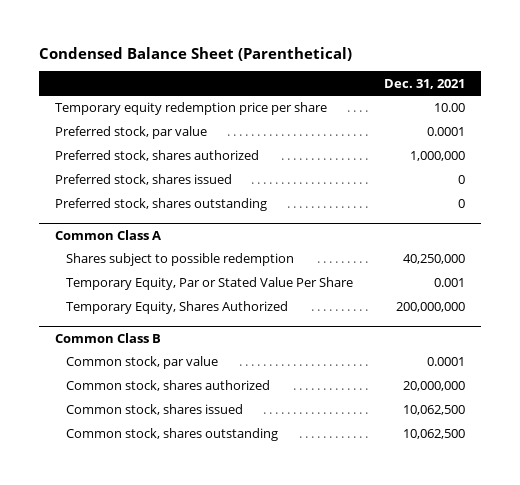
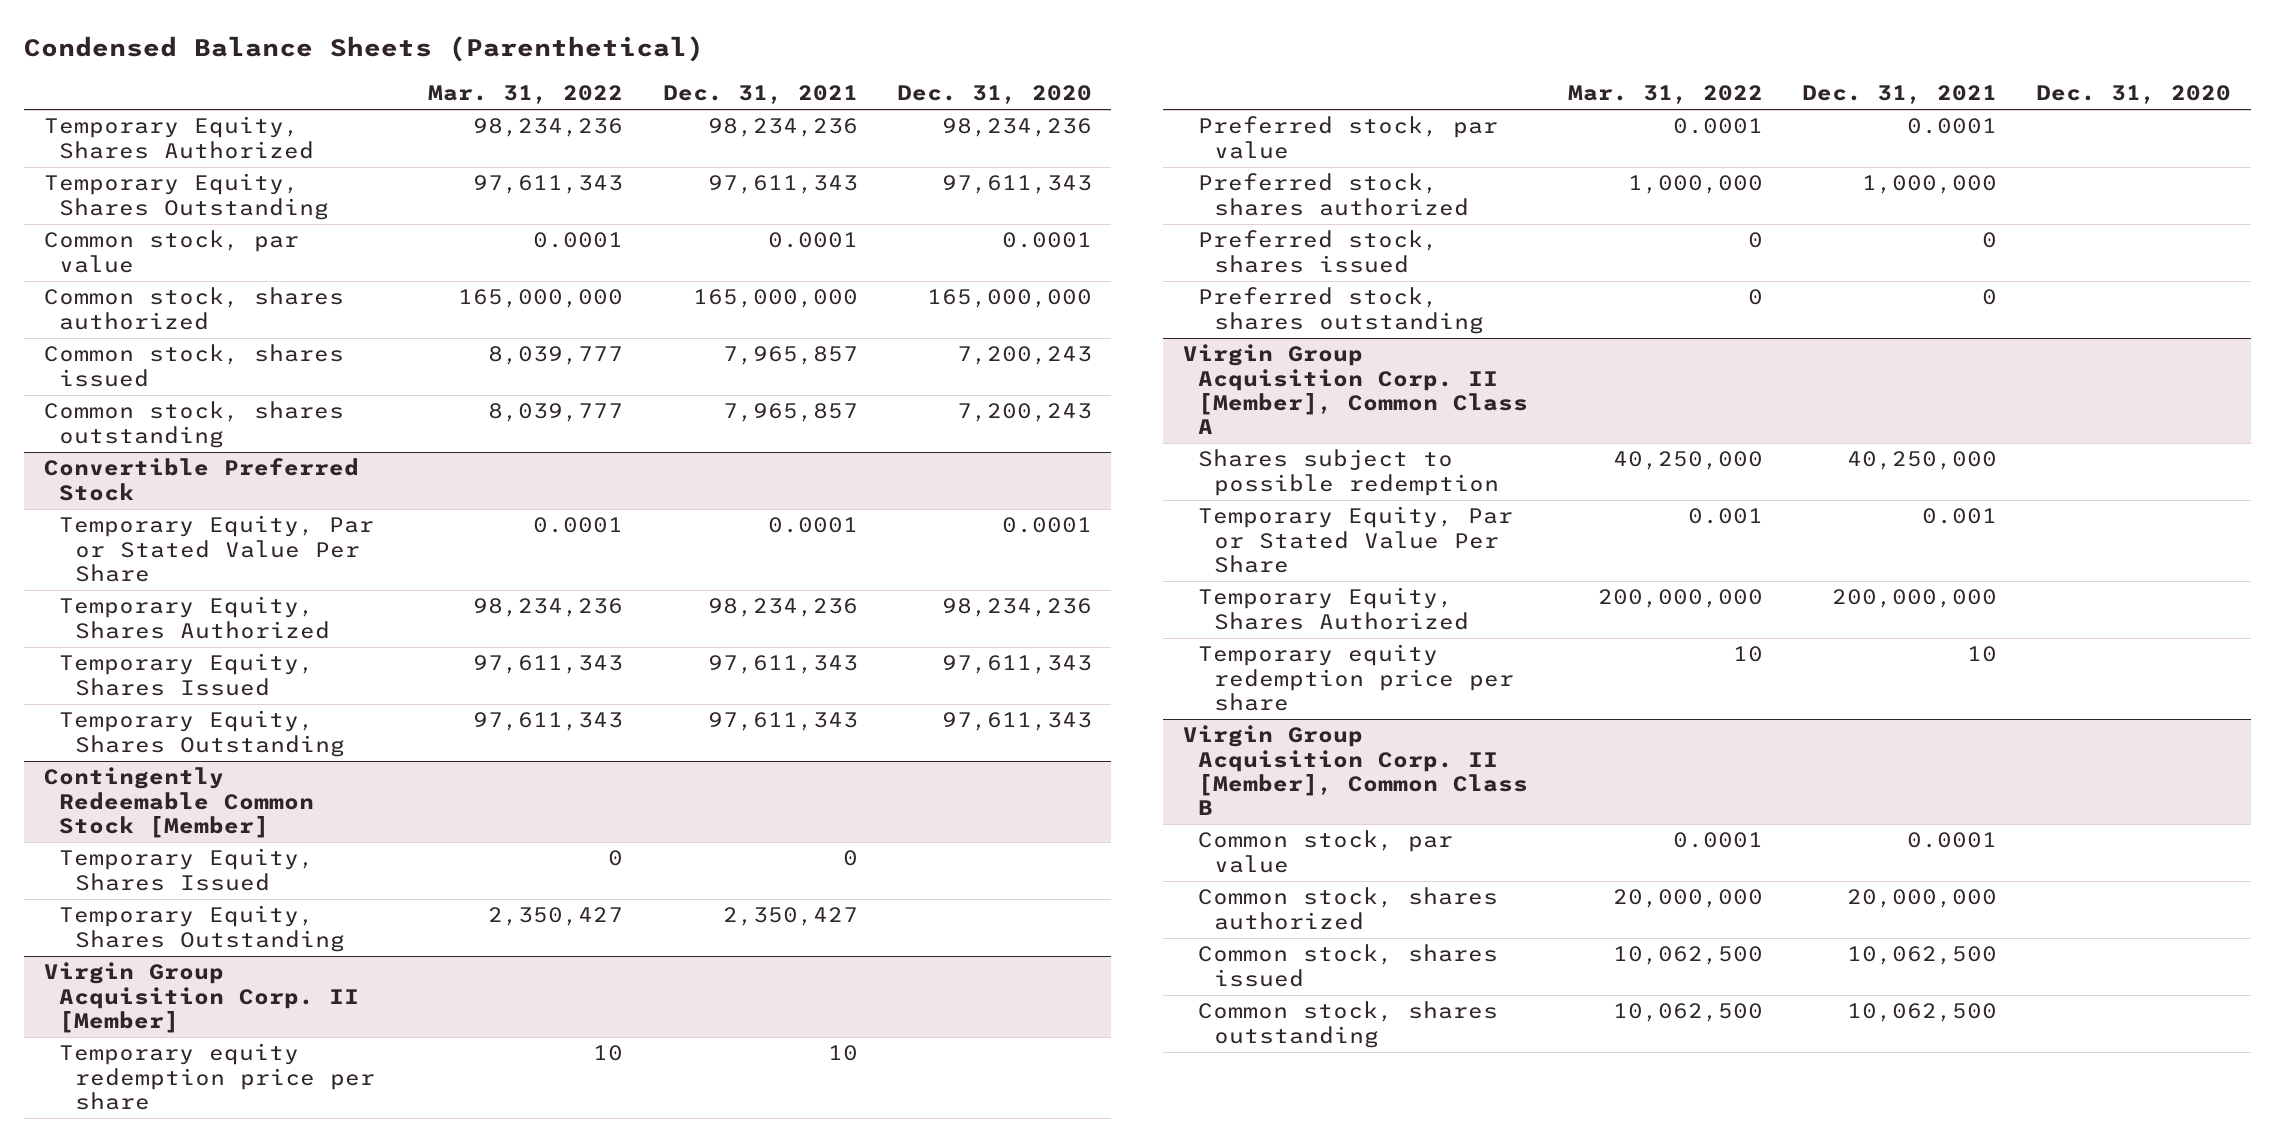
[39,46,353,61] Condensed Balance Sheet (Parenthetical) -> [24,36,705,63] Condensed Balance Sheets (Parenthetical)
none -> [428,85,624,105] Mar. 31, 2022
none -> [896,85,1092,105] Dec. 31, 2020
none -> [43,116,315,159] Temporary Equity, Shares Authorized
none -> [43,173,330,220] Temporary Equity, Shares Outstanding
none -> [43,230,299,273] Common stock, par value
none -> [43,287,344,330] Common stock, shares authorized
none -> [43,344,344,387] Common stock, shares issued
none -> [43,401,344,448] Common stock, shares outstanding
none -> [43,458,359,501] Convertible Preferred Stock
none -> [59,515,375,583] Temporary Equity, Par or Stated Value Per Share
none -> [59,596,330,639] Temporary Equity, Shares Authorized
none -> [59,653,315,696] Temporary Equity, Shares Issued
none -> [59,710,345,757] Temporary Equity, Shares Outstanding
none -> [43,767,315,839] Contingently Redeemable Common Stock [Member]
none -> [59,848,315,891] Temporary Equity, Shares Issued
none -> [59,905,345,952] Temporary Equity, Shares Outstanding
none -> [43,962,360,1034] Virgin Group Acquisition Corp. II [Member]
[434,103,466,113] 10.00 -> [827,1045,858,1062] 10
[54,229,161,240] Common Class A -> none
none -> [1182,344,1529,435] Virgin Group Acquisition Corp. II [Member], Common Class A
[54,332,161,343] Common Class B -> none
none -> [1198,644,1515,712] Temporary equity redemption price per share
none -> [1182,725,1529,816] Virgin Group Acquisition Corp. II [Member], Common Class B

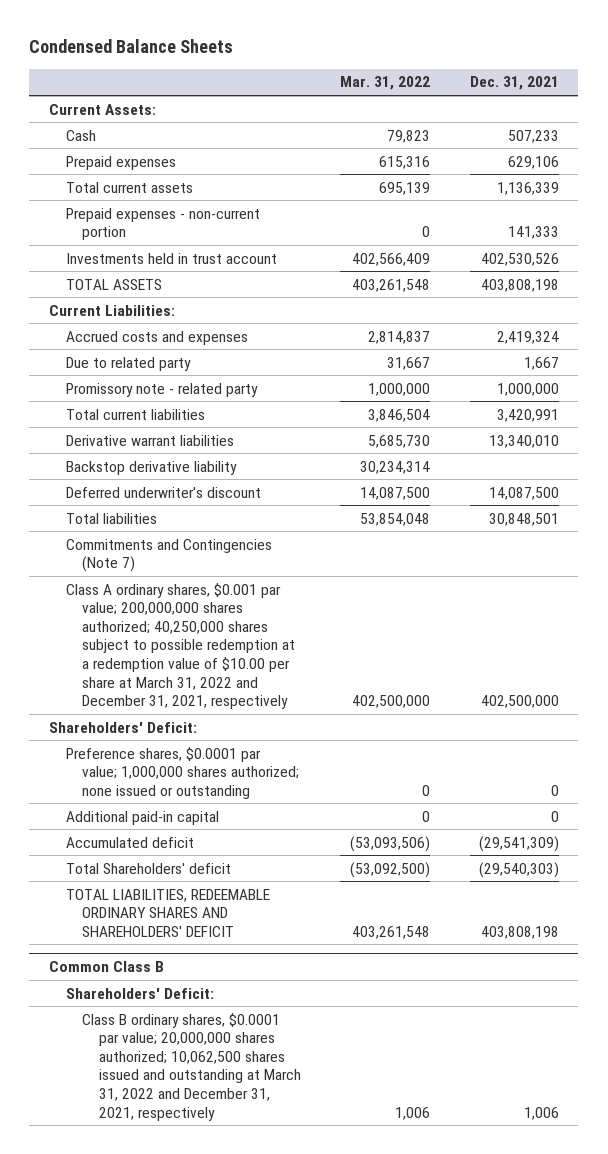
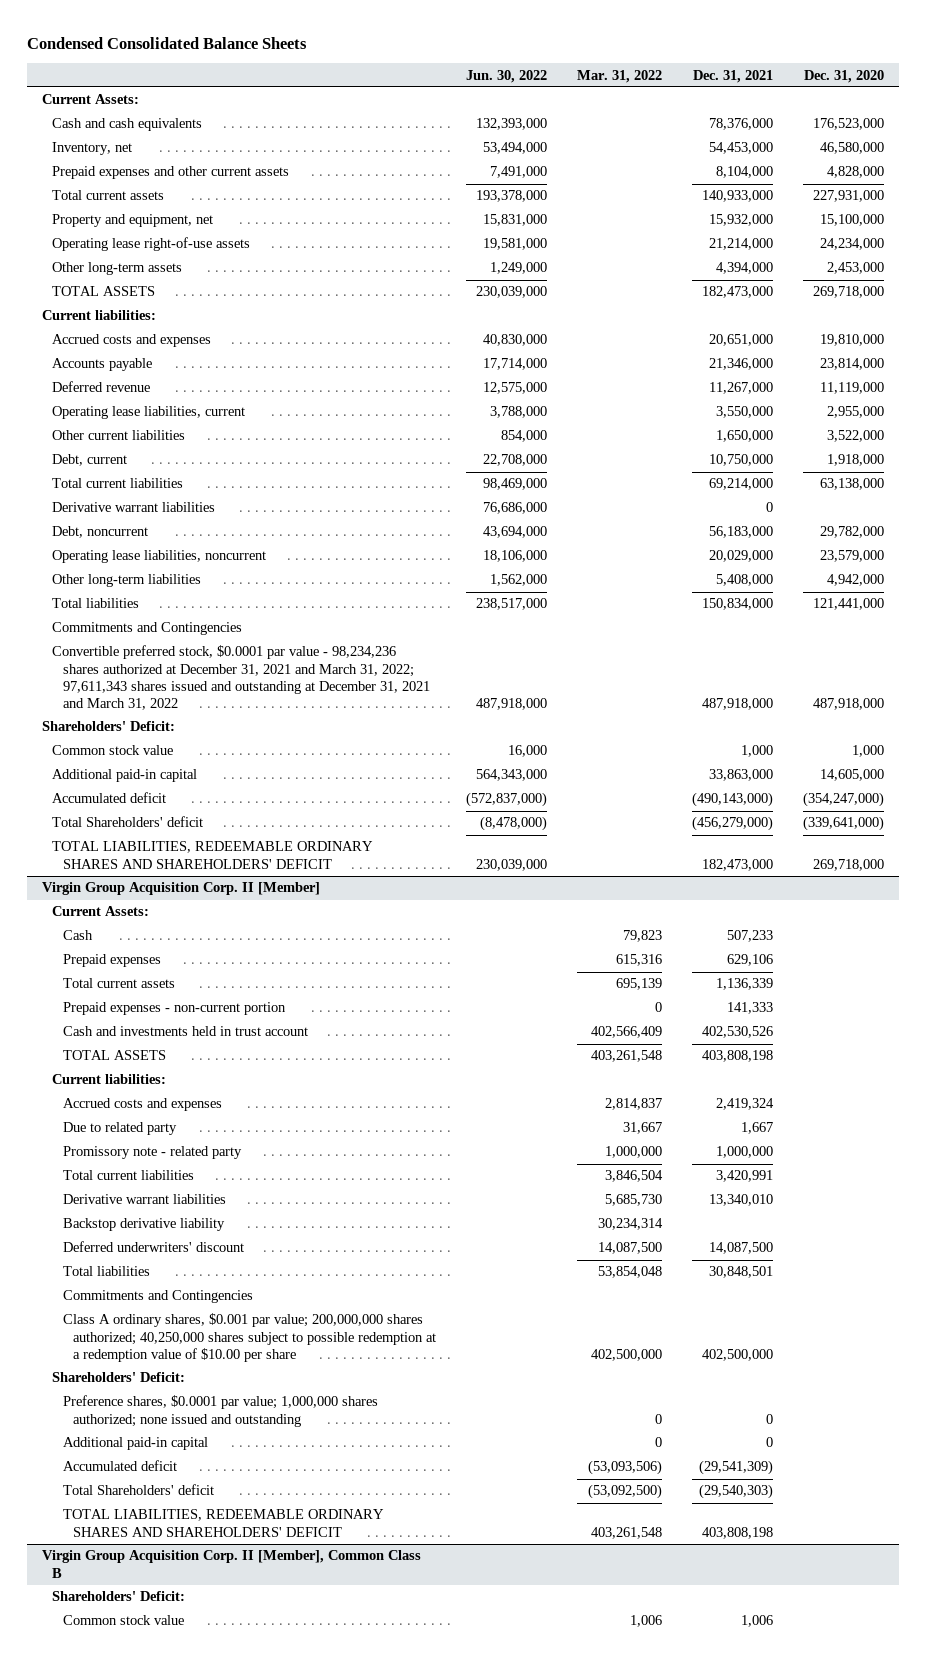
[29,39,234,54] Condensed Balance Sheets -> [27,37,308,50] Condensed Consolidated Balance Sheets
none -> [465,69,547,83] Jun. 30, 2022
none -> [803,69,884,83] Dec. 31, 2020
none -> [52,118,203,132] Cash and cash equivalents
none -> [52,142,133,156] Inventory, net
none -> [52,166,290,180] Prepaid expenses and other current assets
none -> [52,190,165,201] Total current assets
none -> [52,214,214,228] Property and equipment, net
none -> [52,237,251,252] Operating lease right-of-use assets
none -> [52,262,183,276] Other long-term assets
none -> [52,286,156,297] TOTAL ASSETS
none -> [42,310,157,321] Current liabilities:
none -> [52,334,212,348] Accrued costs and expenses
none -> [52,358,153,372] Accounts payable
none -> [52,381,151,393] Deferred revenue
none -> [52,406,246,420] Operating lease liabilities, current
none -> [52,430,186,441] Other current liabilities
none -> [52,454,128,467] Debt, current
none -> [52,478,184,489] Total current liabilities
none -> [52,502,216,513] Derivative warrant liabilities
none -> [52,526,149,539] Debt, noncurrent
none -> [52,550,267,564] Operating lease liabilities, noncurrent
none -> [52,574,202,588] Other long-term liabilities
none -> [52,598,140,609] Total liabilities
none -> [52,622,243,636] Commitments and Contingencies
none -> [52,645,430,710] Convertible preferred stock, $0.0001 par value - 98,234,236 shares authorized at December 31, 2021 and March 31, 2022; 97,611,343 shares issued and outstanding at December 31, 2021 and March 31, 2022
none -> [42,721,176,732] Shareholders' Deficit:
none -> [52,745,174,756] Common stock value
none -> [52,769,198,783] Additional paid-in capital
none -> [52,792,167,804] Accumulated deficit
none -> [52,816,204,828] Total Shareholders' deficit
none -> [52,841,374,869] TOTAL LIABILITIES, REDEEMABLE ORDINARY SHARES AND SHAREHOLDERS' DEFICIT
none -> [42,882,321,896] Virgin Group Acquisition Corp. II [Member]
none -> [52,906,150,917] Current Assets:
[65,252,277,264] Investments held in trust account -> [62,1026,308,1037] Cash and investments held in trust account
[49,304,176,316] Current Liabilities: -> [52,1074,167,1085] Current liabilities:
[65,486,261,498] Deferred underwriter's discount -> [62,1241,244,1253] Deferred underwriters' discount
[65,538,272,573] Commitments and Contingencies (Note 7) -> [62,1290,253,1304] Commitments and Contingencies
[65,582,296,710] Class A ordinary shares, $0.001 par value; 200,000,000 shares authorized; 40,250,000 shares subject to possible redemption at a redemption value of $10.00 per share at March 31, 2022 and December 31, 2021, respectively -> [62,1313,436,1362] Class A ordinary shares, $0.001 par value; 200,000,000 shares authorized; 40,250,000 shares subject to possible redemption at a redemption value of $10.00 per share
[65,746,300,799] Preference shares, $0.0001 par value; 1,000,000 shares authorized; none issued or outstanding -> [62,1395,378,1427] Preference shares, $0.0001 par value; 1,000,000 shares authorized; none issued and outstanding
[49,960,165,972] Common Class B -> none
none -> [42,1550,422,1578] Virgin Group Acquisition Corp. II [Member], Common Class B
[82,1012,301,1121] Class B ordinary shares, $0.0001 par value; 20,000,000 shares authorized; 10,062,500 shares issued and outstanding at March 31, 2022 and December 31, 2021, respectively -> [62,1615,184,1626] Common stock value

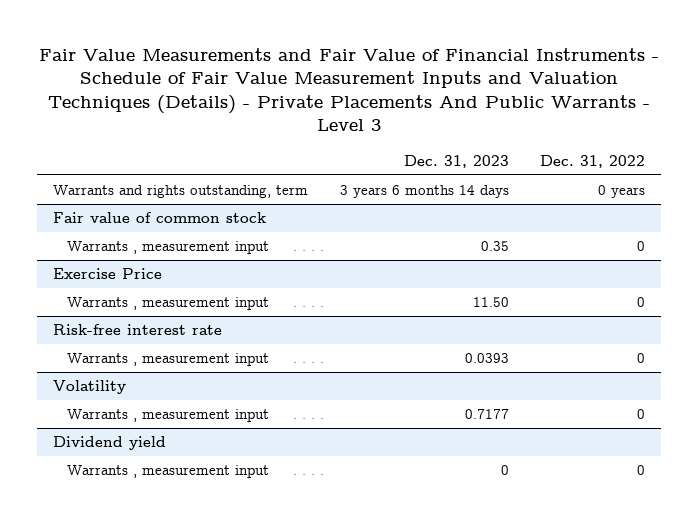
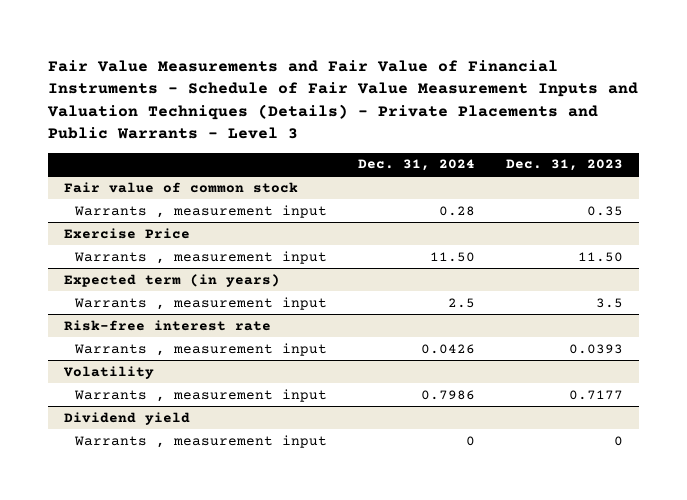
[39,47,660,132] Fair Value Measurements and Fair Value of Financial Instruments - Schedule of Fair Value Measurement Inputs and Valuation Techniques (Details) - Private Placements And Public Warrants - Level 3 -> [47,59,639,140] Fair Value Measurements and Fair Value of Financial Instruments - Schedule of Fair Value Measurement Inputs and Valuation Techniques (Details) - Private Placements and Public Warrants - Level 3
[540,154,646,168] Dec. 31, 2022 -> none
none -> [358,159,476,172] Dec. 31, 2024
[53,185,309,199] Warrants and rights outstanding, term -> none
none -> [63,273,280,287] Expected term (in years)
none -> [74,296,328,310] Warrants , measurement input

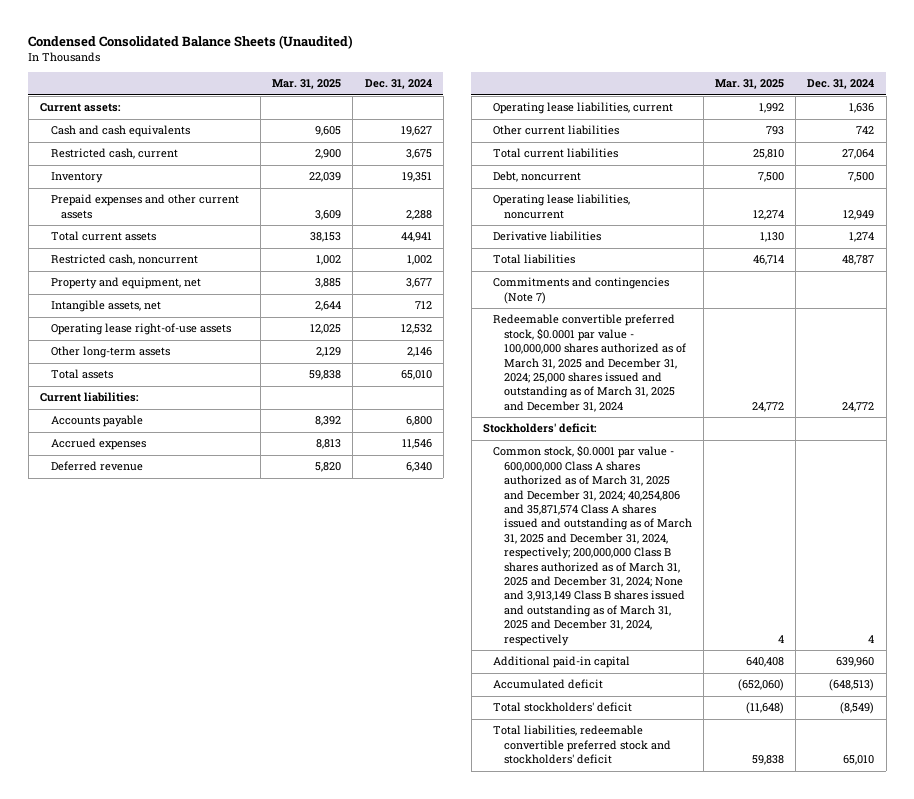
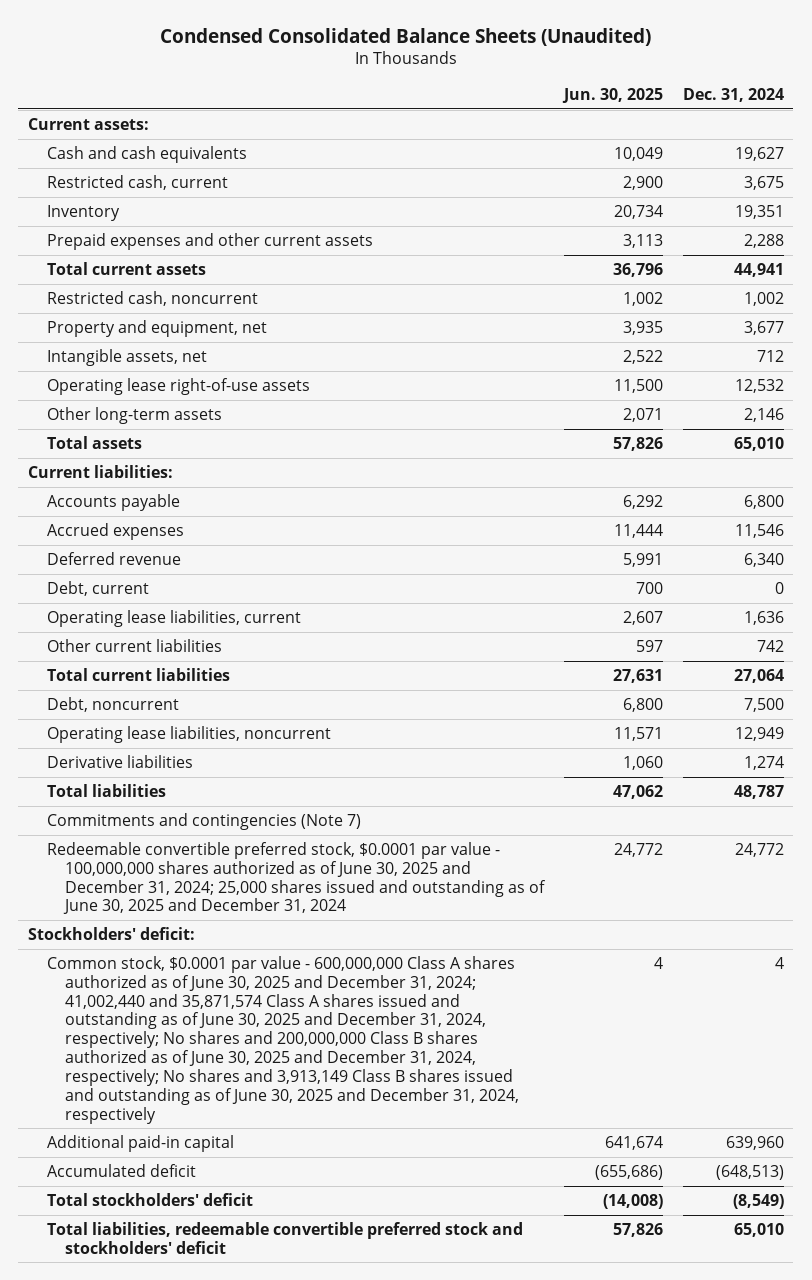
[272,79,342,90] Mar. 31, 2025 -> none
none -> [561,88,663,104] Jun. 30, 2025
none -> [46,580,149,596] Debt, current
[493,314,686,412] Redeemable convertible preferred stock, $0.0001 par value - 100,000,000 shares authorized as of March 31, 2025 and December 31, 2024; 25,000 shares issued and outstanding as of March 31, 2025 and December 31, 2024 -> [46,841,547,915] Redeemable convertible preferred stock, $0.0001 par value - 100,000,000 shares authorized as of June 30, 2025 and December 31, 2024; 25,000 shares issued and outstanding as of June 30, 2025 and December 31, 2024
[493,445,692,646] Common stock, $0.0001 par value - 600,000,000 Class A shares authorized as of March 31, 2025 and December 31, 2024; 40,254,806 and 35,871,574 Class A shares issued and outstanding as of March 31, 2025 and December 31, 2024, respectively; 200,000,000 Class B shares authorized as of March 31, 2025 and December 31, 2024; None and 3,913,149 Class B shares issued and outstanding as of March 31, 2025 and December 31, 2024, respectively -> [46,955,520,1124] Common stock, $0.0001 par value - 600,000,000 Class A shares authorized as of June 30, 2025 and December 31, 2024; 41,002,440 and 35,871,574 Class A shares issued and outstanding as of June 30, 2025 and December 31, 2024, respectively; No shares and 200,000,000 Class B shares authorized as of June 30, 2025 and December 31, 2024, respectively; No shares and 3,913,149 Class B shares issued and outstanding as of June 30, 2025 and December 31, 2024, respectively

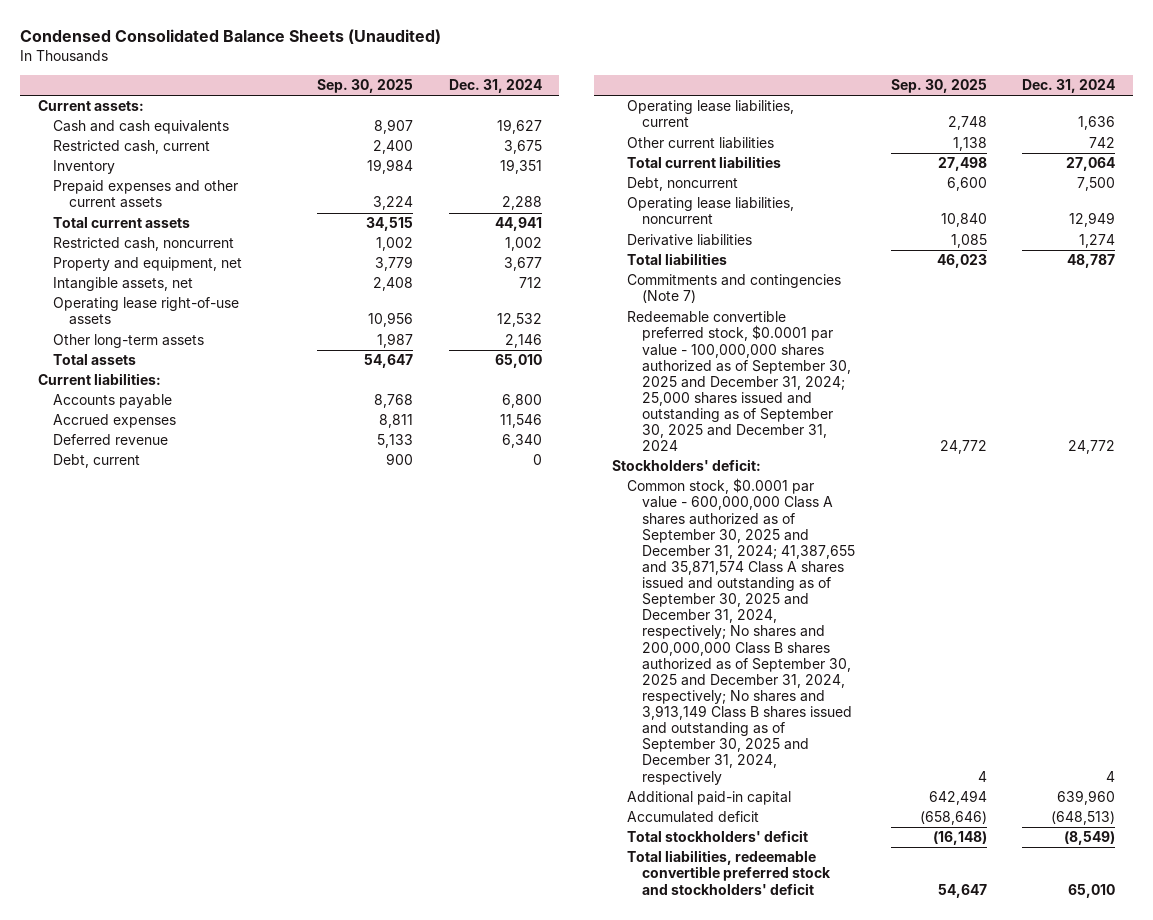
[561,88,663,104] Jun. 30, 2025 -> none
none -> [317,78,414,93] Sep. 30, 2025
[46,841,547,915] Redeemable convertible preferred stock, $0.0001 par value - 100,000,000 shares authorized as of June 30, 2025 and December 31, 2024; 25,000 shares issued and outstanding as of June 30, 2025 and December 31, 2024 -> [626,311,852,452] Redeemable convertible preferred stock, $0.0001 par value - 100,000,000 shares authorized as of September 30, 2025 and December 31, 2024; 25,000 shares issued and outstanding as of September 30, 2025 and December 31, 2024
[46,955,520,1124] Common stock, $0.0001 par value - 600,000,000 Class A shares authorized as of June 30, 2025 and December 31, 2024; 41,002,440 and 35,871,574 Class A shares issued and outstanding as of June 30, 2025 and December 31, 2024, respectively; No shares and 200,000,000 Class B shares authorized as of June 30, 2025 and December 31, 2024, respectively; No shares and 3,913,149 Class B shares issued and outstanding as of June 30, 2025 and December 31, 2024, respectively -> [626,478,856,785] Common stock, $0.0001 par value - 600,000,000 Class A shares authorized as of September 30, 2025 and December 31, 2024; 41,387,655 and 35,871,574 Class A shares issued and outstanding as of September 30, 2025 and December 31, 2024, respectively; No shares and 200,000,000 Class B shares authorized as of September 30, 2025 and December 31, 2024, respectively; No shares and 3,913,149 Class B shares issued and outstanding as of September 30, 2025 and December 31, 2024, respectively

